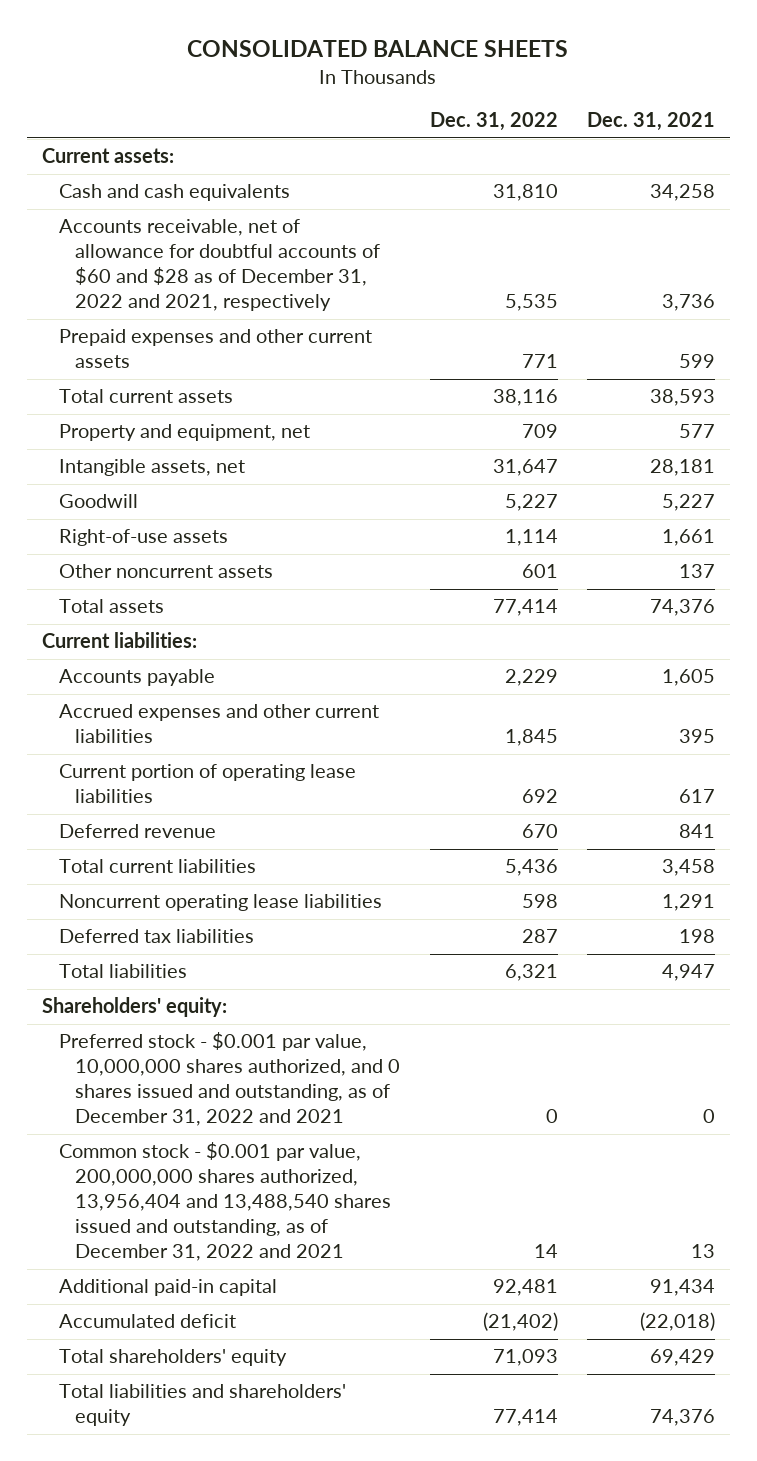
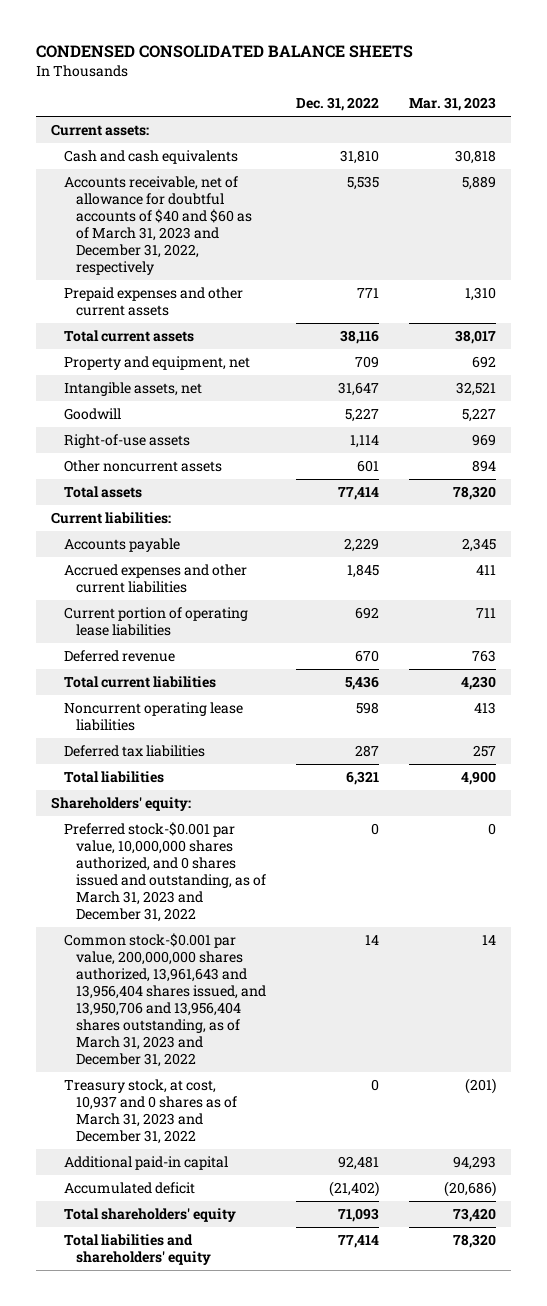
[187,40,569,58] CONSOLIDATED BALANCE SHEETS -> [36,45,414,59] CONDENSED CONSOLIDATED BALANCE SHEETS
[586,112,715,132] Dec. 31, 2021 -> none
none -> [408,96,496,111] Mar. 31, 2023
[58,219,381,312] Accounts receivable, net of allowance for doubtful accounts of $60 and $28 as of December 31, 2022 and 2021, respectively -> [63,176,253,276] Accounts receivable, net of allowance for doubtful accounts of $40 and $60 as of March 31, 2023 and December 31, 2022, respectively
[58,1032,401,1127] Preferred stock - $0.001 par value, 10,000,000 shares authorized, and 0 shares issued and outstanding, as of December 31, 2022 and 2021 -> [63,822,267,923] Preferred stock-$0.001 par value, 10,000,000 shares authorized, and 0 shares issued and outstanding, as of March 31, 2023 and December 31, 2022
[58,1142,392,1262] Common stock - $0.001 par value, 200,000,000 shares authorized, 13,956,404 and 13,488,540 shares issued and outstanding, as of December 31, 2022 and 2021 -> [63,933,267,1068] Common stock-$0.001 par value, 200,000,000 shares authorized, 13,961,643 and 13,956,404 shares issued, and 13,950,706 and 13,956,404 shares outstanding, as of March 31, 2023 and December 31, 2022
none -> [63,1079,238,1145] Treasury stock, at cost, 10,937 and 0 shares as of March 31, 2023 and December 31, 2022

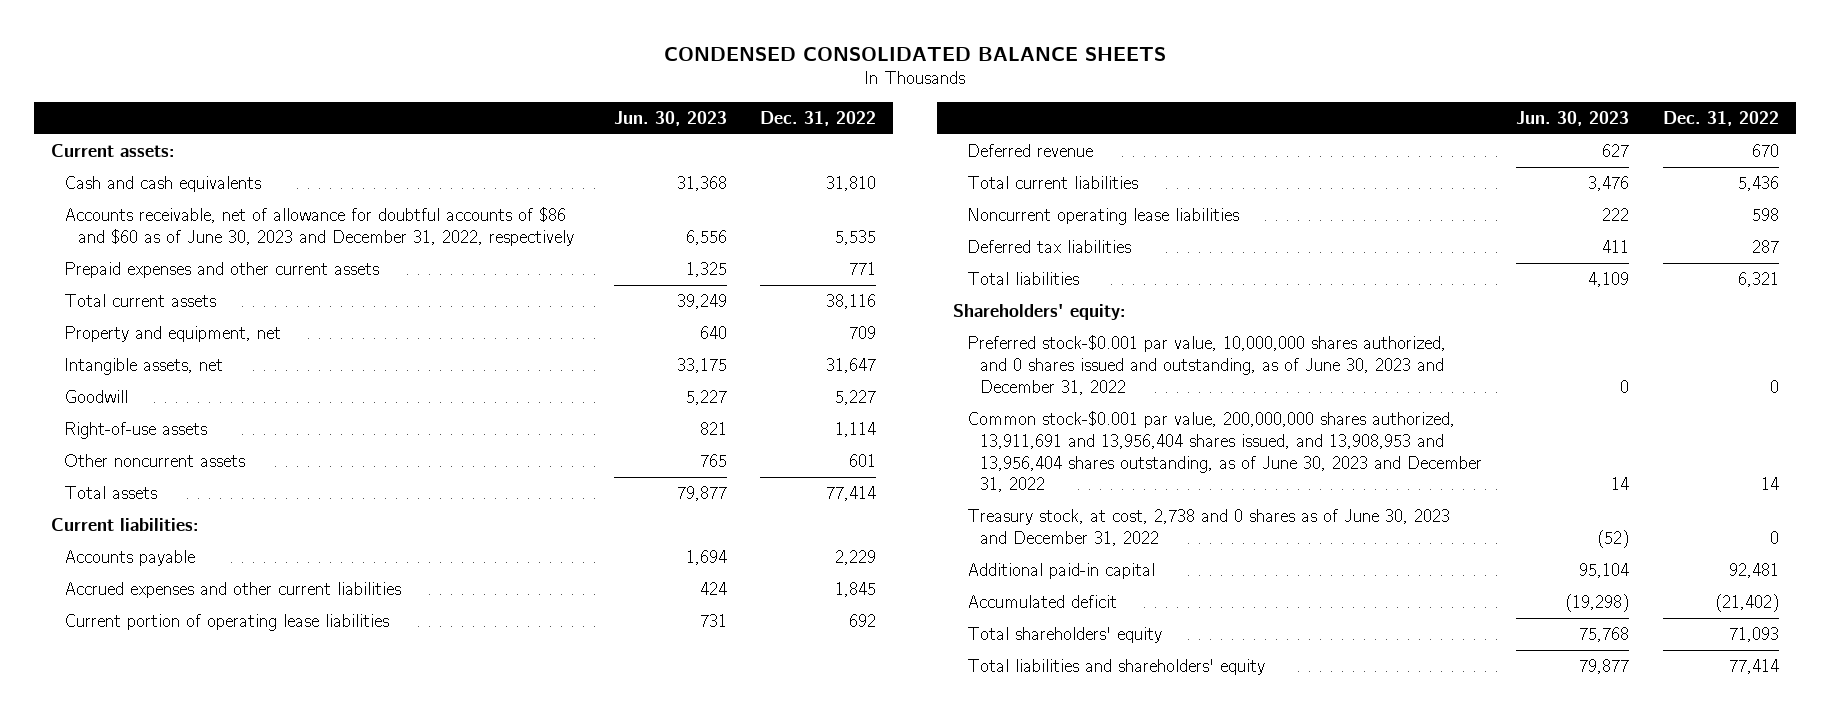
[408,96,496,111] Mar. 31, 2023 -> none
none -> [613,110,727,126] Jun. 30, 2023
[63,176,253,276] Accounts receivable, net of allowance for doubtful accounts of $40 and $60 as of March 31, 2023 and December 31, 2022, respectively -> [64,206,574,246] Accounts receivable, net of allowance for doubtful accounts of $86 and $60 as of June 30, 2023 and December 31, 2022, respectively
[63,822,267,923] Preferred stock-$0.001 par value, 10,000,000 shares authorized, and 0 shares issued and outstanding, as of March 31, 2023 and December 31, 2022 -> [966,334,1446,395] Preferred stock-$0.001 par value, 10,000,000 shares authorized, and 0 shares issued and outstanding, as of June 30, 2023 and December 31, 2022
[63,933,267,1068] Common stock-$0.001 par value, 200,000,000 shares authorized, 13,961,643 and 13,956,404 shares issued, and 13,950,706 and 13,956,404 shares outstanding, as of March 31, 2023 and December 31, 2022 -> [966,410,1483,493] Common stock-$0.001 par value, 200,000,000 shares authorized, 13,911,691 and 13,956,404 shares issued, and 13,908,953 and 13,956,404 shares outstanding, as of June 30, 2023 and December 31, 2022
[63,1079,238,1145] Treasury stock, at cost, 10,937 and 0 shares as of March 31, 2023 and December 31, 2022 -> [966,508,1450,546] Treasury stock, at cost, 2,738 and 0 shares as of June 30, 2023 and December 31, 2022

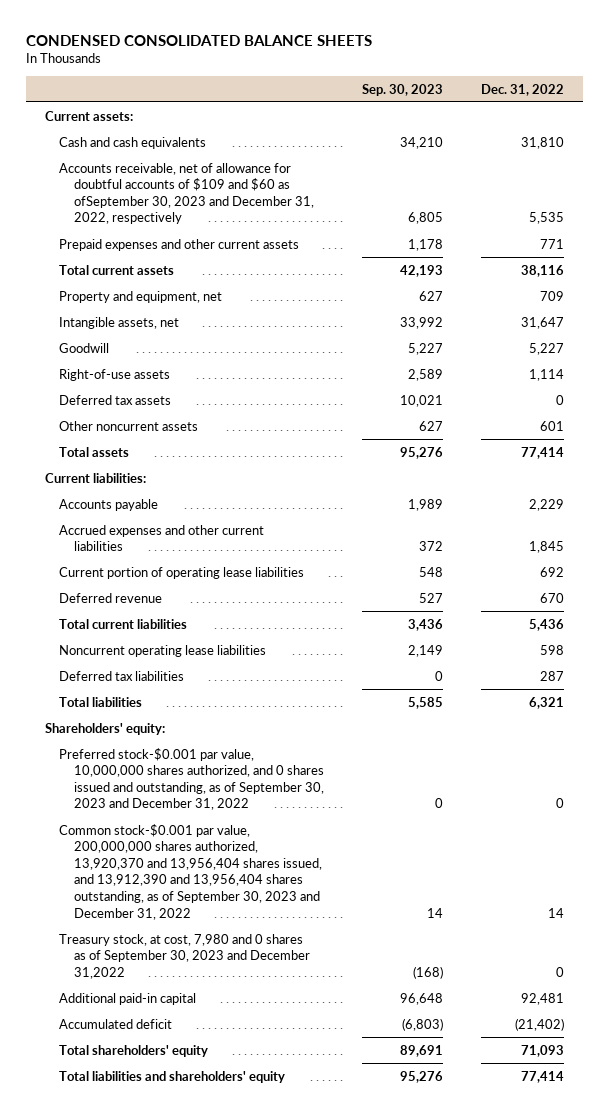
[613,110,727,126] Jun. 30, 2023 -> none
none -> [361,83,443,96] Sep. 30, 2023
[64,206,574,246] Accounts receivable, net of allowance for doubtful accounts of $86 and $60 as of June 30, 2023 and December 31, 2022, respectively -> [59,162,314,225] Accounts receivable, net of allowance for doubtful accounts of $109 and $60 as ofSeptember 30, 2023 and December 31, 2022, respectively
none -> [59,394,172,405] Deferred tax assets
[966,334,1446,395] Preferred stock-$0.001 par value, 10,000,000 shares authorized, and 0 shares issued and outstanding, as of June 30, 2023 and December 31, 2022 -> [59,747,324,811] Preferred stock-$0.001 par value, 10,000,000 shares authorized, and 0 shares issued and outstanding, as of September 30, 2023 and December 31, 2022
[966,410,1483,493] Common stock-$0.001 par value, 200,000,000 shares authorized, 13,911,691 and 13,956,404 shares issued, and 13,908,953 and 13,956,404 shares outstanding, as of June 30, 2023 and December 31, 2022 -> [59,823,322,920] Common stock-$0.001 par value, 200,000,000 shares authorized, 13,920,370 and 13,956,404 shares issued, and 13,912,390 and 13,956,404 shares outstanding, as of September 30, 2023 and December 31, 2022
[966,508,1450,546] Treasury stock, at cost, 2,738 and 0 shares as of June 30, 2023 and December 31, 2022 -> [59,933,310,979] Treasury stock, at cost, 7,980 and 0 shares as of September 30, 2023 and December 31,2022

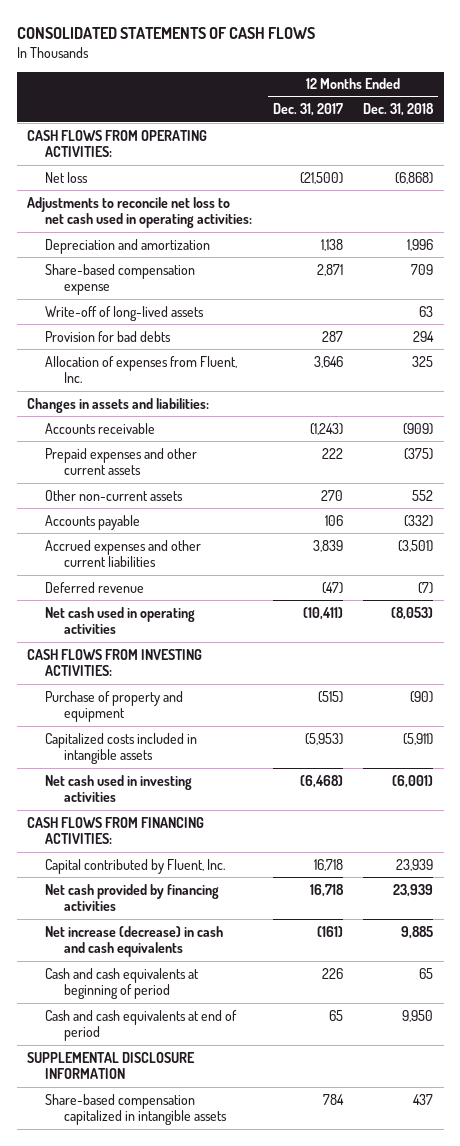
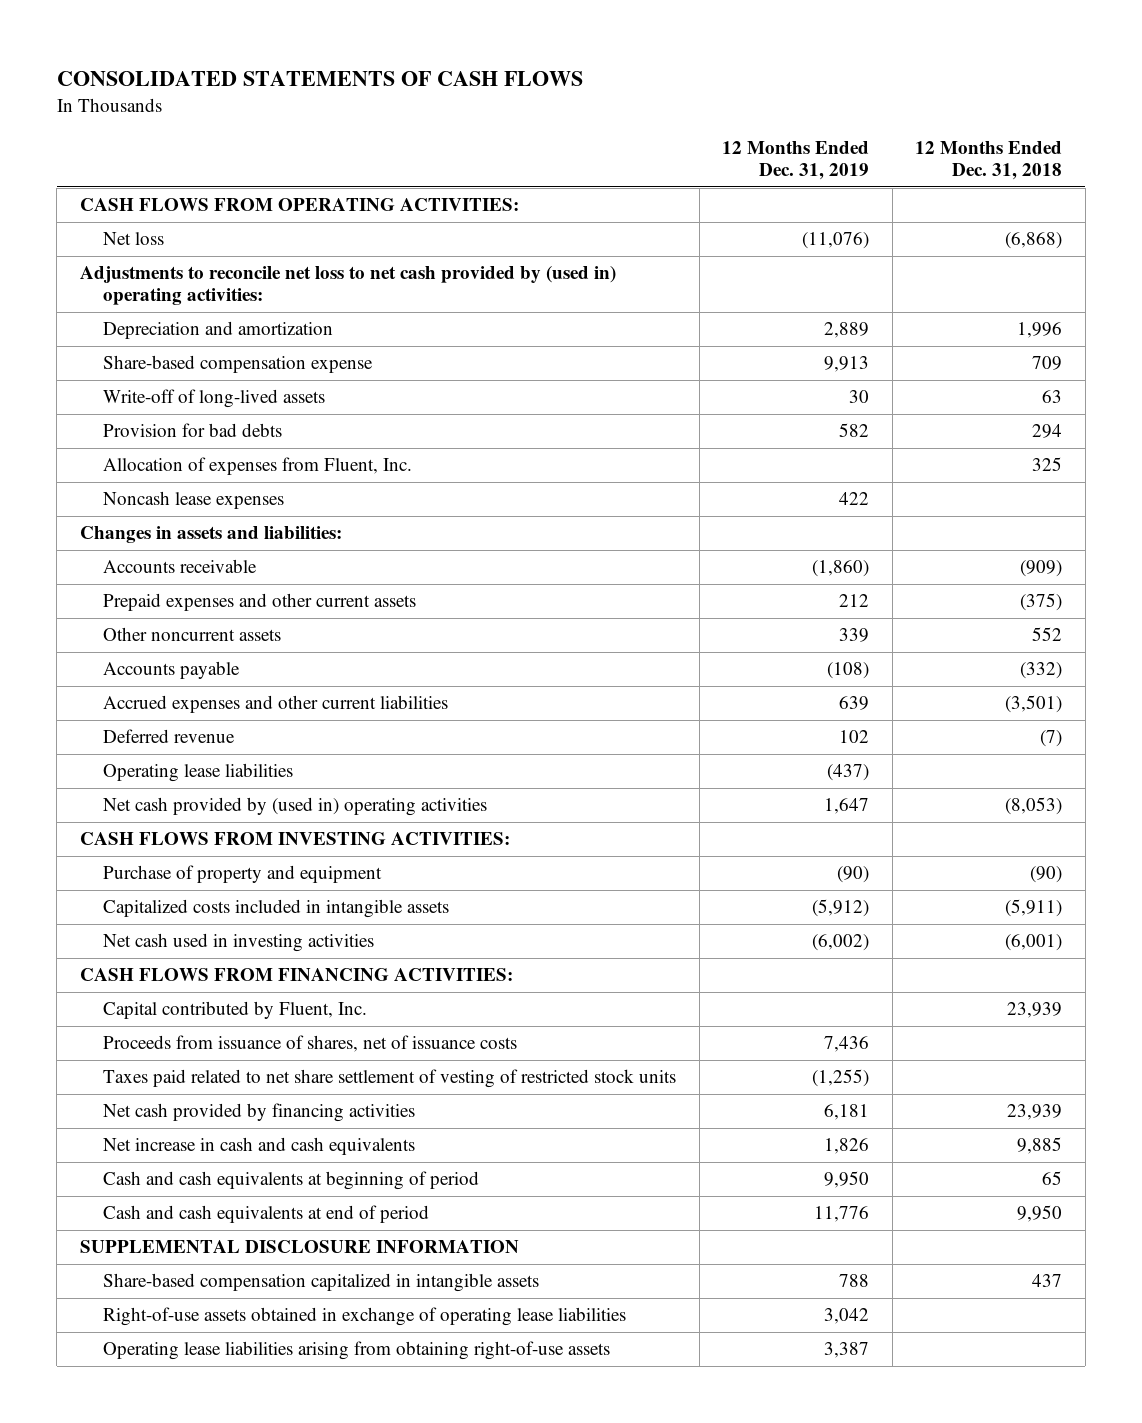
[272,103,343,117] Dec. 31, 2017 -> none
none -> [722,140,870,180] 12 Months Ended Dec. 31, 2019
[27,196,253,229] Adjustments to reconcile net loss to net cash used in operating activities: -> [79,266,616,306] Adjustments to reconcile net loss to net cash provided by (used in) operating activities:
none -> [103,491,285,510] Noncash lease expenses
[45,489,184,501] Other non-current assets -> [103,627,282,642] Other noncurrent assets
none -> [103,763,294,783] Operating lease liabilities
[45,606,196,635] Net cash used in operating activities -> [103,797,488,817] Net cash provided by (used in) operating activities
none -> [103,1035,518,1053] Proceeds from issuance of shares, net of issuance costs
none -> [103,1069,677,1089] Taxes paid related to net share settlement of vesting of restricted stock units
[45,925,224,958] Net increase (decrease) in cash and cash equivalents -> [103,1137,416,1156] Net increase in cash and cash equivalents
none -> [103,1307,627,1327] Right-of-use assets obtained in exchange of operating lease liabilities
none -> [103,1341,611,1361] Operating lease liabilities arising from obtaining right-of-use assets

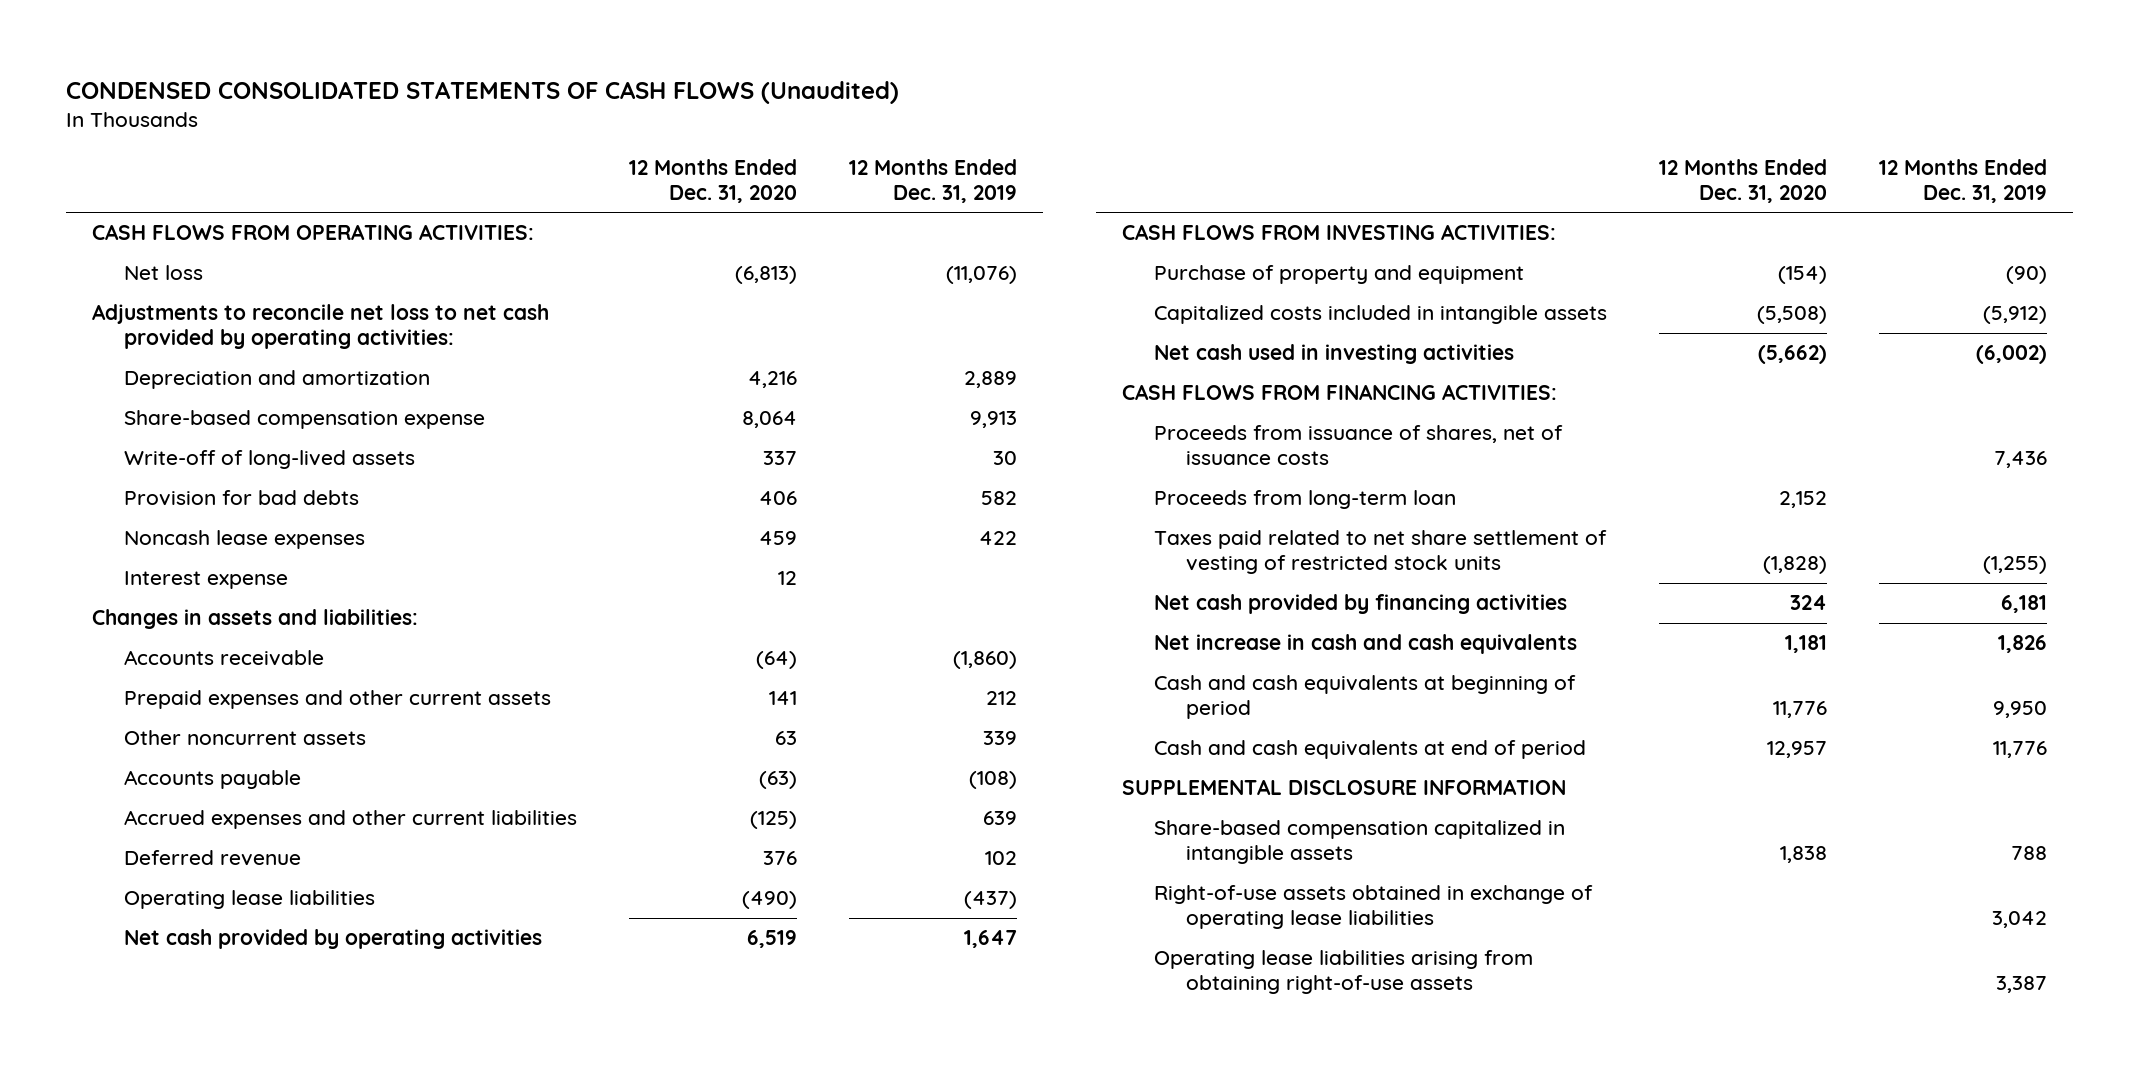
[56,71,583,87] CONSOLIDATED STATEMENTS OF CASH FLOWS -> [66,80,900,104] CONDENSED CONSOLIDATED STATEMENTS OF CASH FLOWS (Unaudited)
[915,140,1063,180] 12 Months Ended Dec. 31, 2018 -> none
none -> [629,159,798,203] 12 Months Ended Dec. 31, 2020
[79,266,616,306] Adjustments to reconcile net loss to net cash provided by (used in) operating activities: -> [92,304,550,350] Adjustments to reconcile net loss to net cash provided by operating activities:
[103,457,413,476] Allocation of expenses from Fluent, Inc. -> none
none -> [124,571,289,590] Interest expense
[103,797,488,817] Net cash provided by (used in) operating activities -> [124,929,543,950] Net cash provided by operating activities
[103,1001,368,1020] Capital contributed by Fluent, Inc. -> none
none -> [1154,490,1457,510] Proceeds from long-term loan

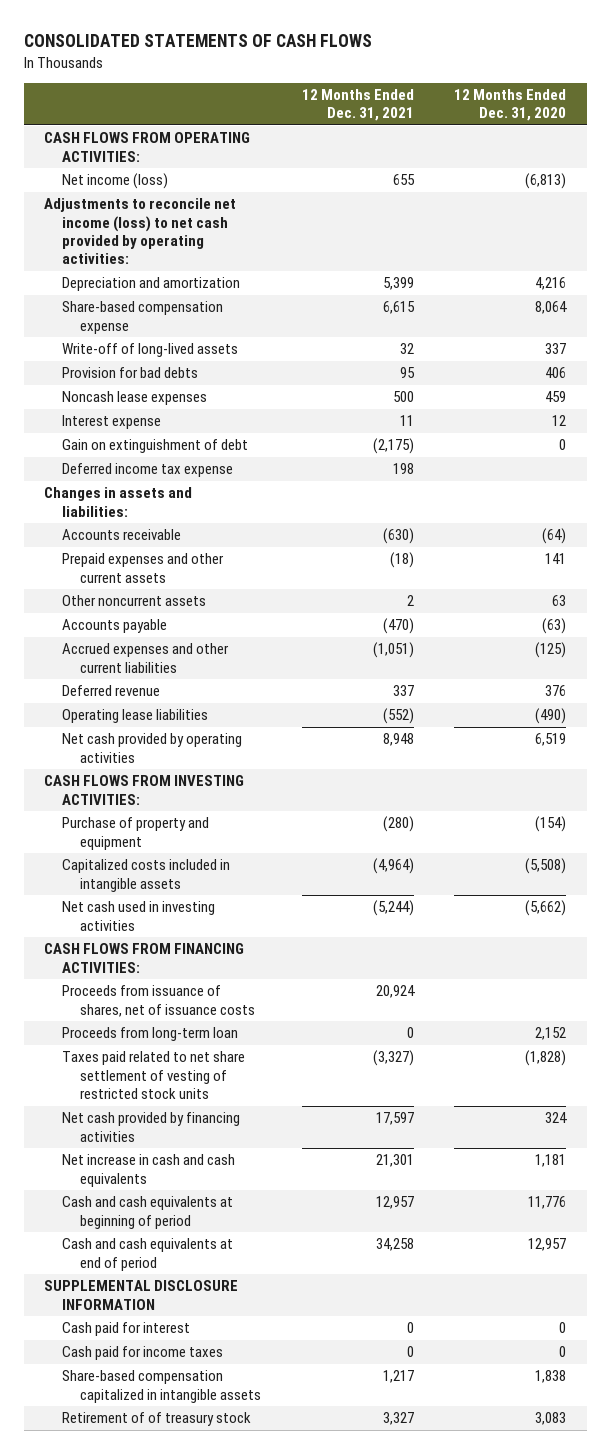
[66,80,900,104] CONDENSED CONSOLIDATED STATEMENTS OF CASH FLOWS (Unaudited) -> [23,34,372,48] CONSOLIDATED STATEMENTS OF CASH FLOWS
[849,159,1018,203] 12 Months Ended Dec. 31, 2019 -> none
none -> [301,89,414,122] 12 Months Ended Dec. 31, 2021
[124,265,204,281] Net loss -> [62,173,169,190] Net income (loss)
[92,304,550,350] Adjustments to reconcile net loss to net cash provided by operating activities: -> [44,198,237,265] Adjustments to reconcile net income (loss) to net cash provided by operating activities:
none -> [62,439,249,454] Gain on extinguishment of debt
none -> [62,463,234,478] Deferred income tax expense
none -> [62,1322,191,1337] Cash paid for interest
none -> [62,1346,224,1361] Cash paid for income taxes
[1154,885,1594,930] Right-of-use assets obtained in exchange of operating lease liabilities -> none
[1154,950,1534,995] Operating lease liabilities arising from obtaining right-of-use assets -> none
none -> [62,1412,252,1427] Retirement of of treasury stock

